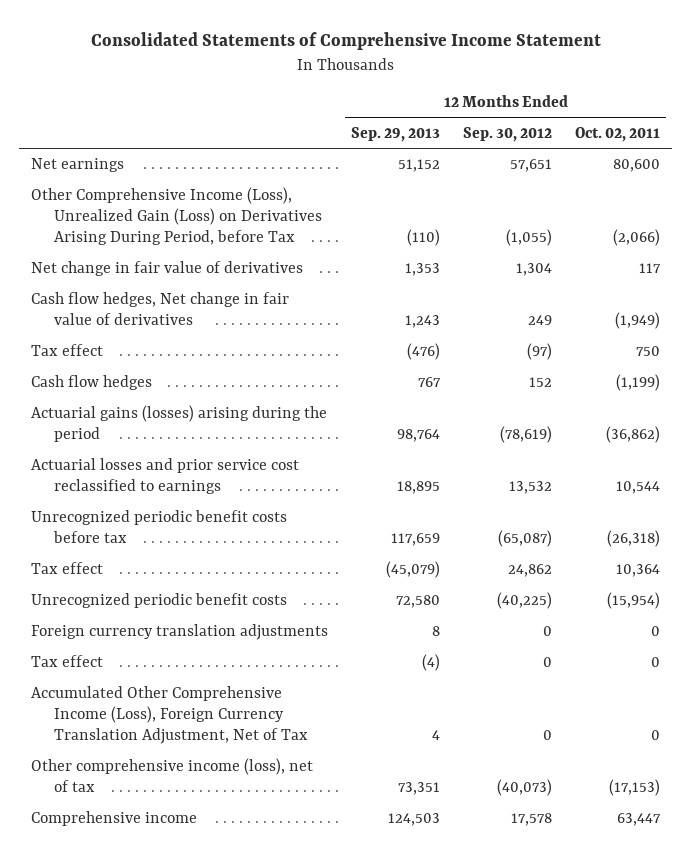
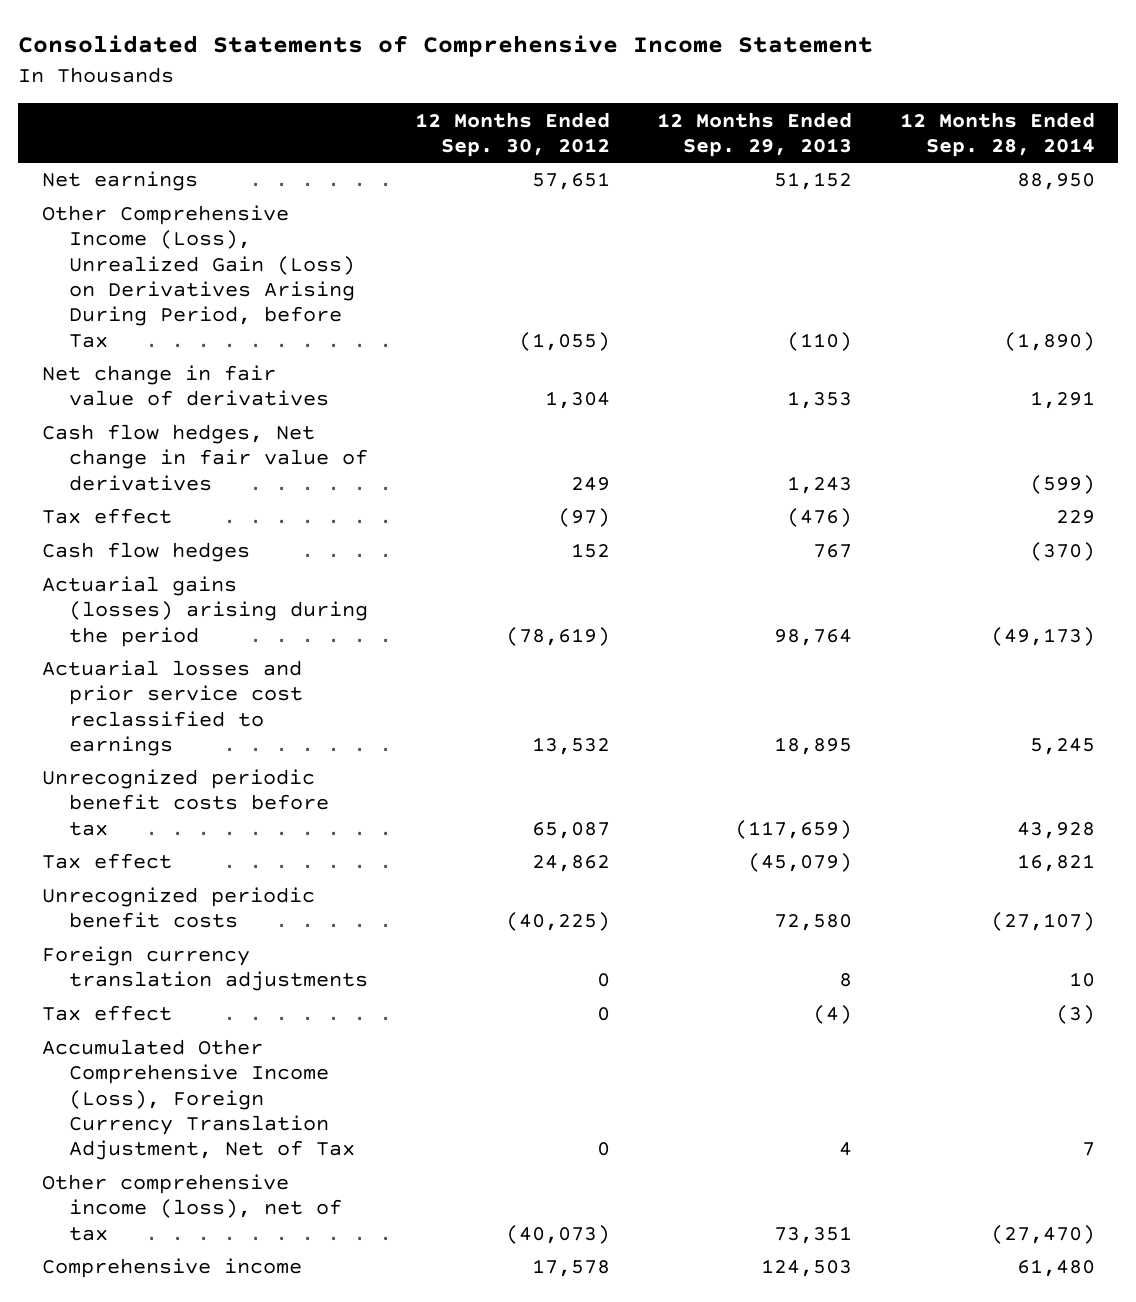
[575,126,661,142] Oct. 02, 2011 -> none
none -> [899,111,1095,157] 12 Months Ended Sep. 28, 2014
[390,533,440,547] 117,659 -> [735,819,853,839] (117,659)
[498,530,553,548] (65,087) -> [532,821,611,839] 65,087

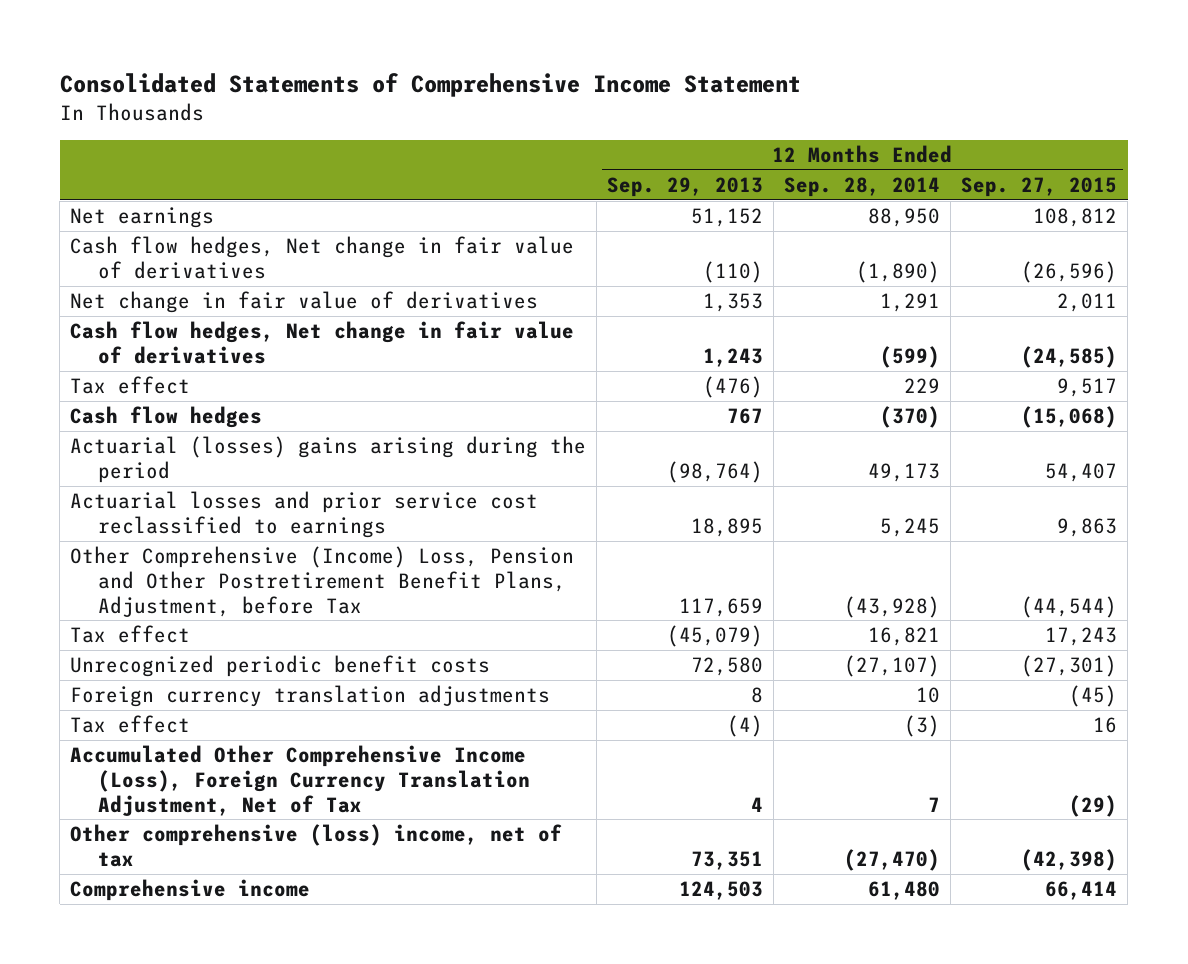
[415,111,611,157] 12 Months Ended Sep. 30, 2012 -> none
none -> [961,177,1118,198] Sep. 27, 2015
[41,205,356,348] Other Comprehensive Income (Loss), Unrealized Gain (Loss) on Derivatives Arising During Period, before Tax -> [70,236,575,279] Cash flow hedges, Net change in fair value of derivatives
[41,576,369,647] Actuarial gains (losses) arising during the period -> [70,436,587,483] Actuarial (losses) gains arising during the period
[774,628,853,646] 98,764 -> [667,460,764,483] (98,764)
[990,626,1095,646] (49,173) -> [868,462,941,482] 49,173
[41,769,330,836] Unrecognized periodic benefit costs before tax -> [70,546,575,617] Other Comprehensive (Income) Loss, Pension and Other Postretirement Benefit Plans, Adjustment, before Tax
[735,819,853,839] (117,659) -> [679,597,764,617] 117,659
[1016,821,1095,839] 43,928 -> [844,595,941,618] (43,928)
[41,1174,343,1241] Other comprehensive income (loss), net of tax -> [70,824,563,867] Other comprehensive (loss) income, net of tax

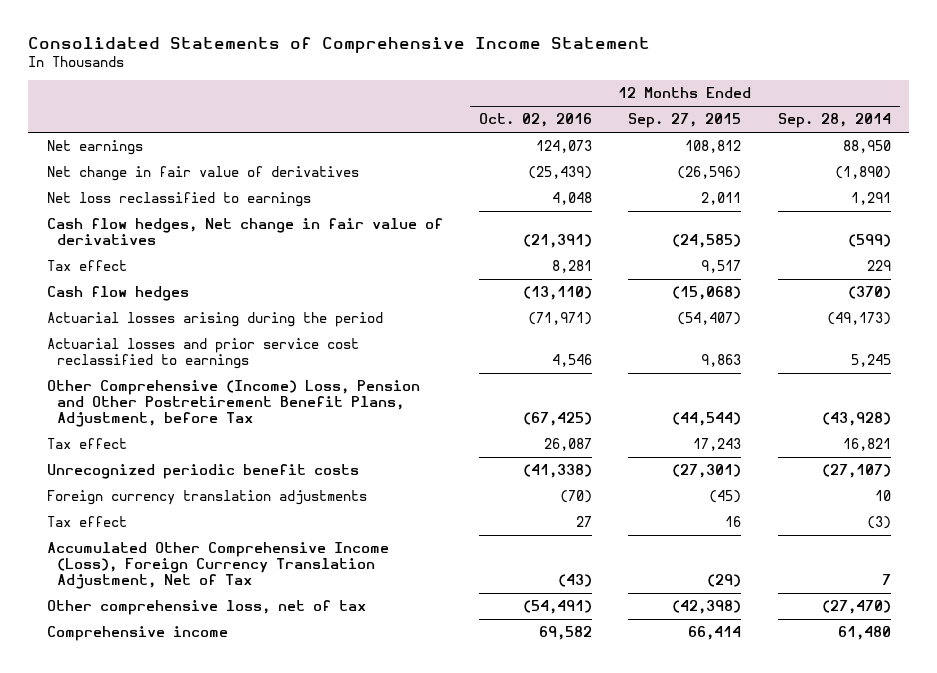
[607,177,764,198] Sep. 29, 2013 -> none
none -> [478,113,592,128] Oct. 02, 2016
[70,236,575,279] Cash flow hedges, Net change in fair value of derivatives -> [46,166,359,182] Net change in fair value of derivatives
[70,291,539,314] Net change in fair value of derivatives -> [46,192,311,208] Net loss reclassified to earnings
[70,436,587,483] Actuarial (losses) gains arising during the period -> [46,312,383,328] Actuarial losses arising during the period
[868,462,941,482] 49,173 -> [826,312,891,326] (49,173)
[1045,462,1118,482] 54,407 -> [677,312,742,326] (54,407)
[70,824,563,867] Other comprehensive (loss) income, net of tax -> [46,600,366,616] Other comprehensive loss, net of tax

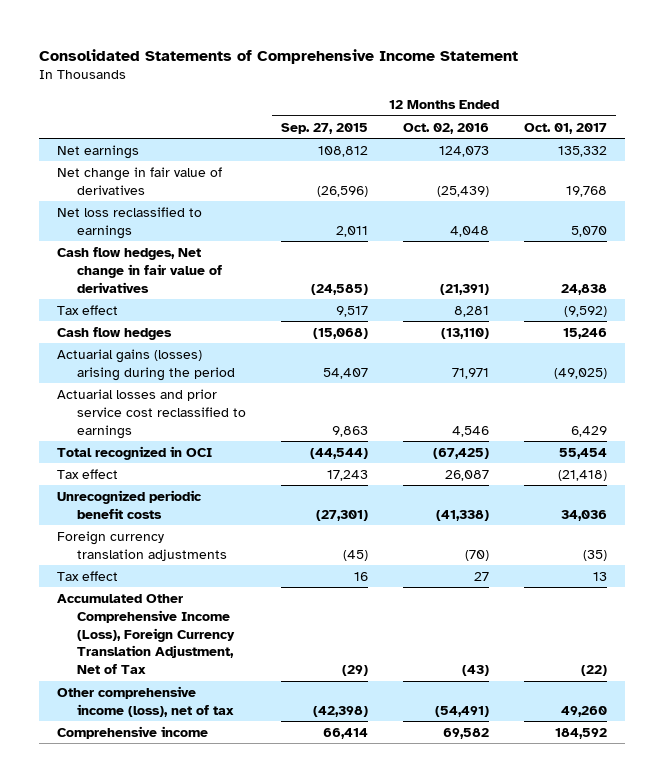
[777,113,891,129] Sep. 28, 2014 -> none
none -> [524,122,608,134] Oct. 01, 2017
[46,312,383,328] Actuarial losses arising during the period -> [56,348,236,381] Actuarial gains (losses) arising during the period
[527,312,592,326] (71,971) -> [452,367,490,379] 71,971
[677,312,742,326] (54,407) -> [323,367,369,379] 54,407
[46,380,420,428] Other Comprehensive (Income) Loss, Pension and Other Postretirement Benefit Plans, Adjustment, before Tax -> [56,445,212,460] Total recognized in OCI
[46,600,366,616] Other comprehensive loss, net of tax -> [56,685,235,717] Other comprehensive income (loss), net of tax

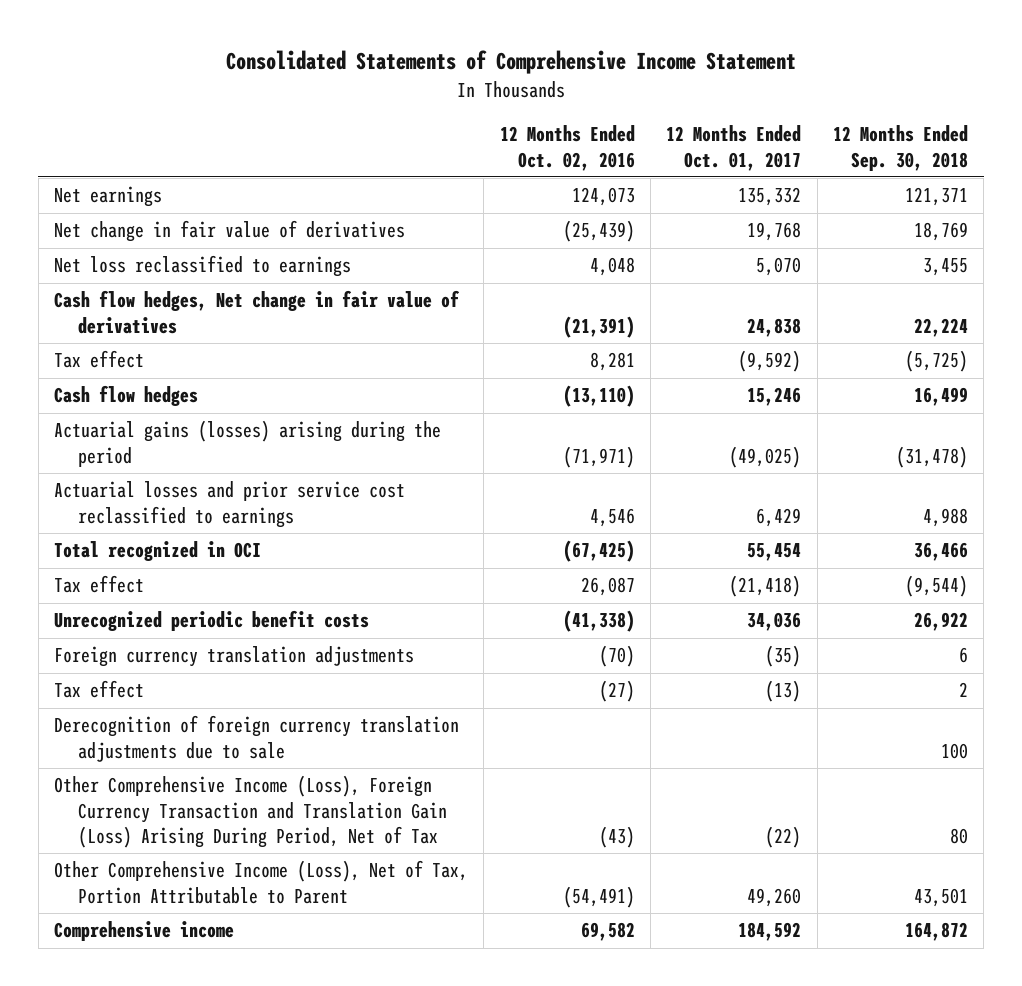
[281,122,369,134] Sep. 27, 2015 -> none
none -> [832,125,968,171] 12 Months Ended Sep. 30, 2018
[452,367,490,379] 71,971 -> [562,445,635,468] (71,971)
[474,571,490,581] 27 -> [598,680,635,703] (27)
[593,571,608,581] 13 -> [765,680,802,703] (13)
none -> [53,715,459,762] Derecognition of foreign currency translation adjustments due to sale
[56,593,236,675] Accumulated Other Comprehensive Income (Loss), Foreign Currency Translation Adjustment, Net of Tax -> [53,775,448,849] Other Comprehensive Income (Loss), Foreign Currency Transaction and Translation Gain (Loss) Arising During Period, Net of Tax
[56,685,235,717] Other comprehensive income (loss), net of tax -> [53,860,468,904] Other Comprehensive Income (Loss), Net of Tax, Portion Attributable to Parent

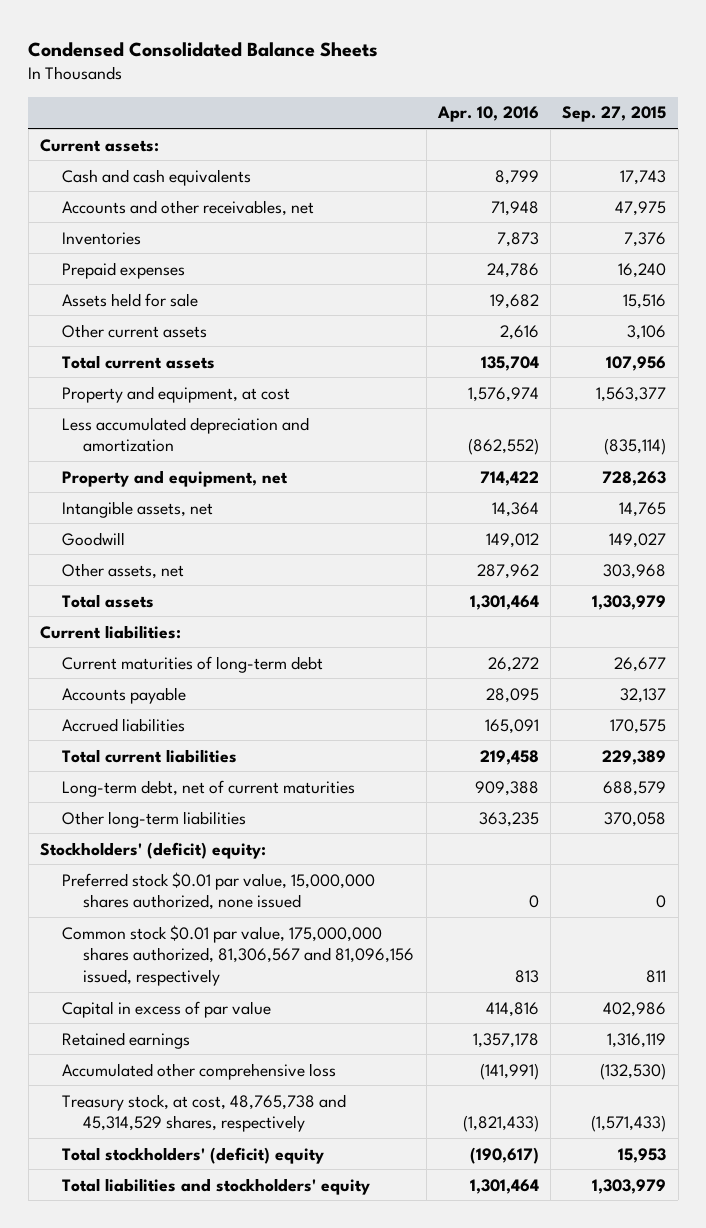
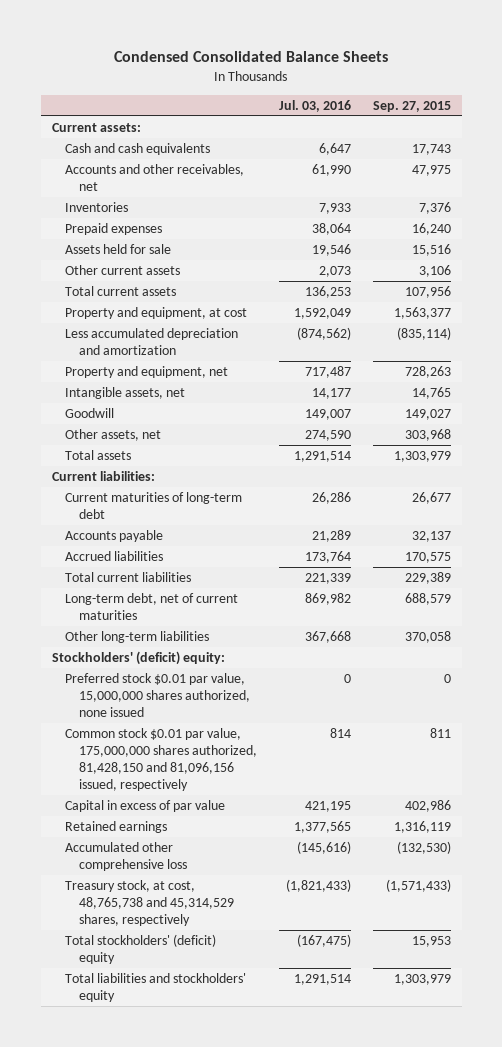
[436,106,539,123] Apr. 10, 2016 -> none
none -> [278,99,351,112] Jul. 03, 2016
[61,924,415,987] Common stock $0.01 par value, 175,000,000 shares authorized, 81,306,567 and 81,096,156 issued, respectively -> [65,727,257,792] Common stock $0.01 par value, 175,000,000 shares authorized, 81,428,150 and 81,096,156 issued, respectively

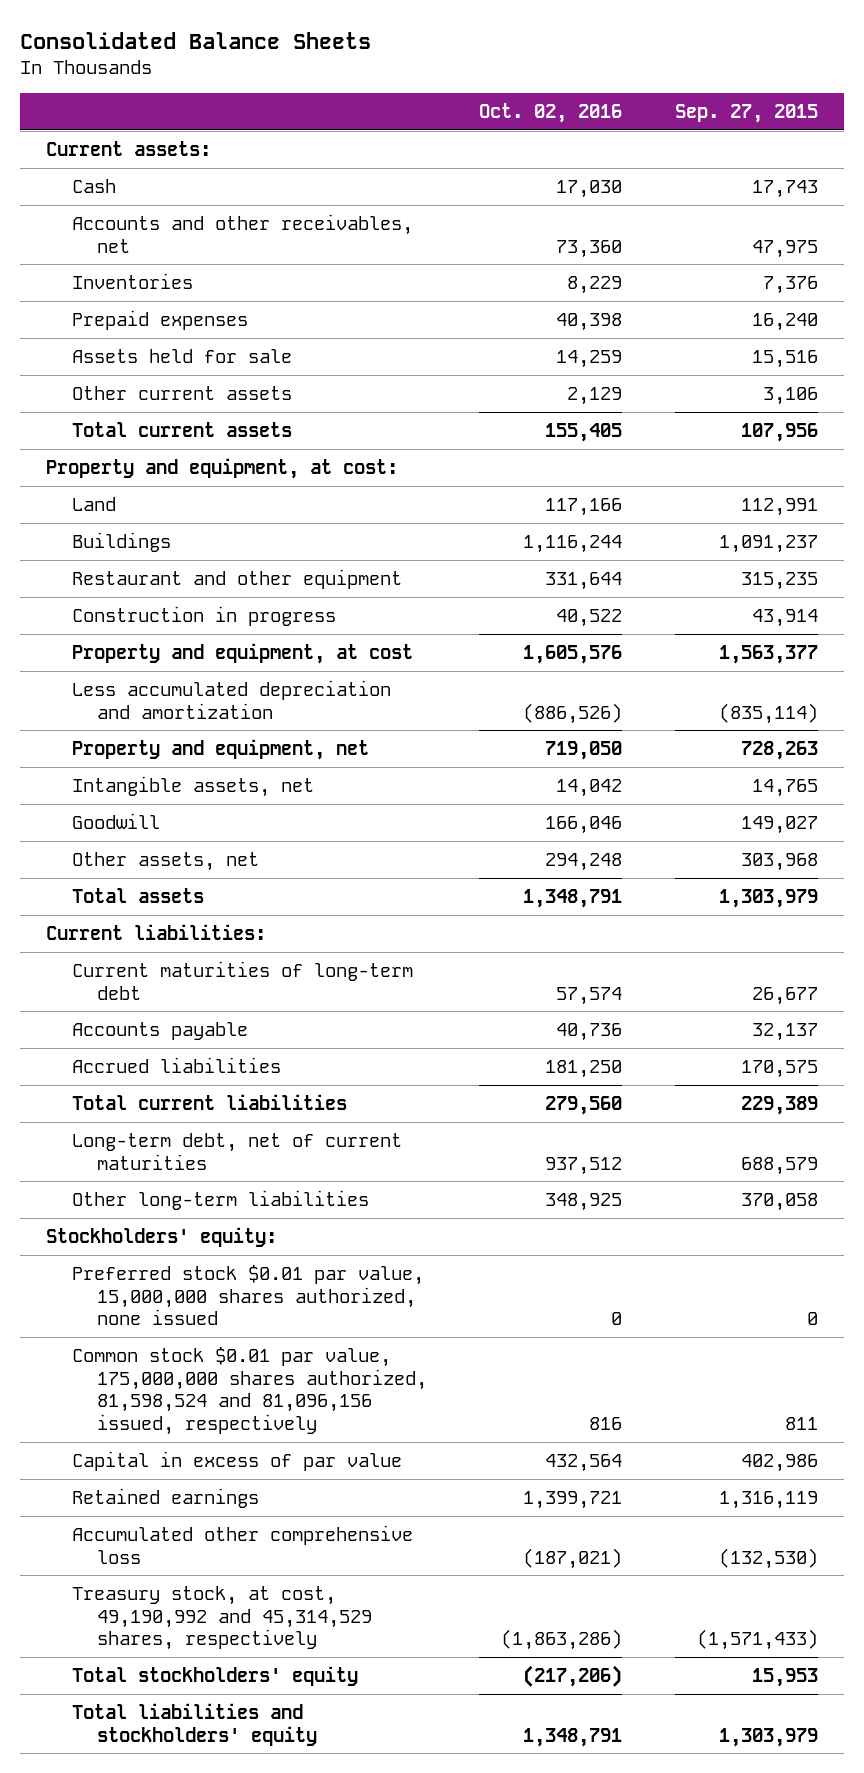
[114,51,389,63] Condensed Consolidated Balance Sheets -> [20,32,372,50] Consolidated Balance Sheets
[278,99,351,112] Jul. 03, 2016 -> none
none -> [479,102,623,123] Oct. 02, 2016
[65,142,211,155] Cash and cash equivalents -> [71,178,116,193] Cash
none -> [46,457,399,479] Property and equipment, at cost:
none -> [71,496,116,511] Land
none -> [71,531,171,552] Buildings
none -> [71,568,402,589] Restaurant and other equipment
none -> [71,605,336,626] Construction in progress
[51,650,225,665] Stockholders' (deficit) equity: -> [46,1226,278,1247] Stockholders' equity:
[65,727,257,792] Common stock $0.01 par value, 175,000,000 shares authorized, 81,428,150 and 81,096,156 issued, respectively -> [71,1346,427,1436] Common stock $0.01 par value, 175,000,000 shares authorized, 81,598,524 and 81,096,156 issued, respectively
[65,879,234,927] Treasury stock, at cost, 48,765,738 and 45,314,529 shares, respectively -> [71,1585,372,1651] Treasury stock, at cost, 49,190,992 and 45,314,529 shares, respectively
[65,933,217,964] Total stockholders' (deficit) equity -> [71,1665,358,1686] Total stockholders' equity

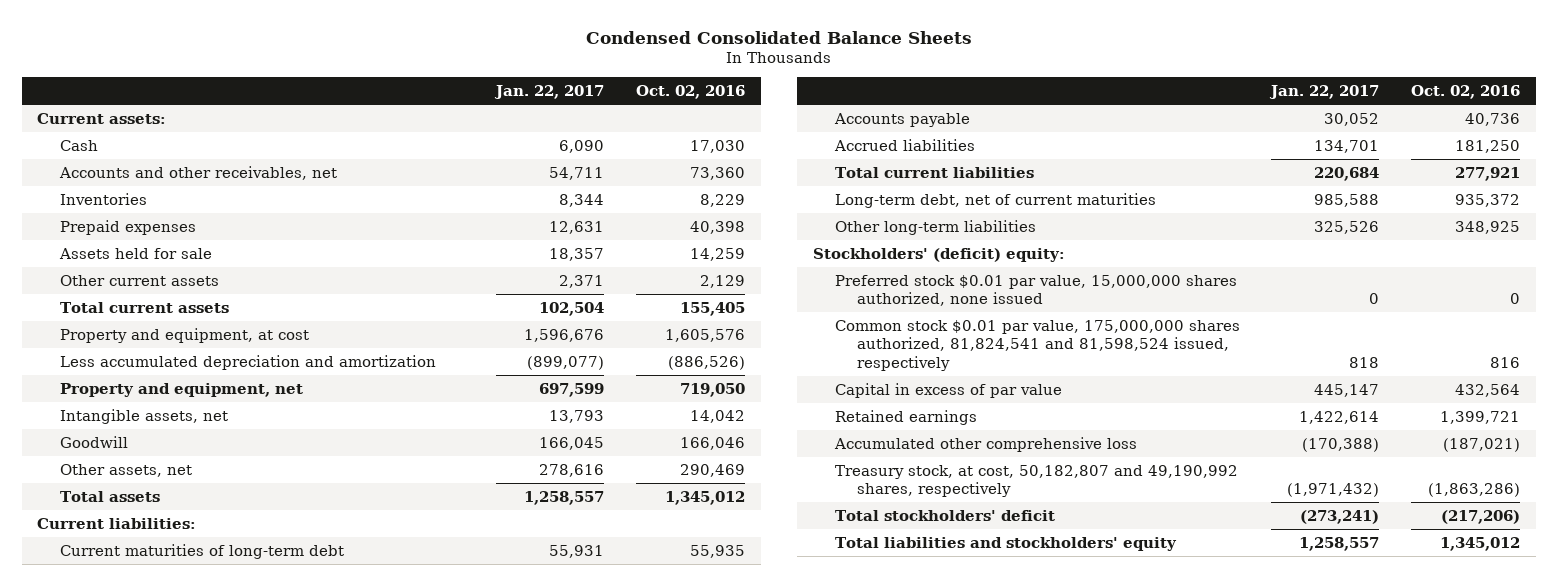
[20,32,372,50] Consolidated Balance Sheets -> [585,30,972,44] Condensed Consolidated Balance Sheets
[674,103,818,123] Sep. 27, 2015 -> none
none -> [494,85,605,100] Jan. 22, 2017
[46,457,399,479] Property and equipment, at cost: -> none
[71,496,116,511] Land -> none
[71,531,171,552] Buildings -> none
[71,568,402,589] Restaurant and other equipment -> none
[71,605,336,626] Construction in progress -> none
[545,852,623,871] 294,248 -> [679,463,745,477] 290,469
[523,888,623,908] 1,348,791 -> [664,490,745,505] 1,345,012
[556,986,623,1005] 57,574 -> [689,544,745,558] 55,935
[545,1095,623,1115] 279,560 -> [1455,166,1521,181] 277,921
[545,1156,623,1175] 937,512 -> [1455,193,1521,207] 935,372
[46,1226,278,1247] Stockholders' equity: -> [812,247,1065,262] Stockholders' (deficit) equity:
[71,1346,427,1436] Common stock $0.01 par value, 175,000,000 shares authorized, 81,598,524 and 81,096,156 issued, respectively -> [834,319,1240,371] Common stock $0.01 par value, 175,000,000 shares authorized, 81,824,541 and 81,598,524 issued, respectively
[71,1585,372,1651] Treasury stock, at cost, 49,190,992 and 45,314,529 shares, respectively -> [834,464,1238,498] Treasury stock, at cost, 50,182,807 and 49,190,992 shares, respectively
[71,1665,358,1686] Total stockholders' equity -> [834,509,1055,521] Total stockholders' deficit
[523,1727,623,1747] 1,348,791 -> [1440,536,1521,551] 1,345,012

